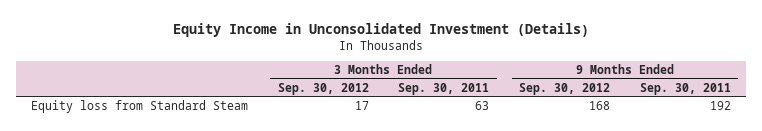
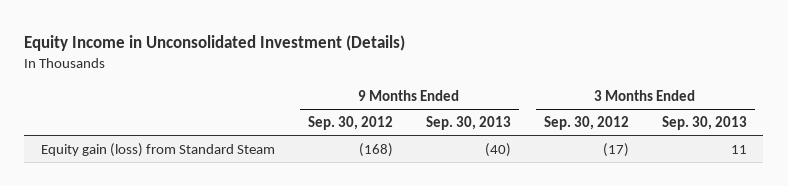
[398,82,490,95] Sep. 30, 2011 -> none
[639,82,731,95] Sep. 30, 2011 -> none
none -> [425,115,511,130] Sep. 30, 2013
none -> [661,115,747,130] Sep. 30, 2013
[30,99,248,113] Equity loss from Standard Steam -> [40,142,275,157] Equity gain (loss) from Standard Steam
[354,100,369,110] 17 -> [602,142,629,157] (17)
[589,100,611,110] 168 -> [358,142,393,157] (168)

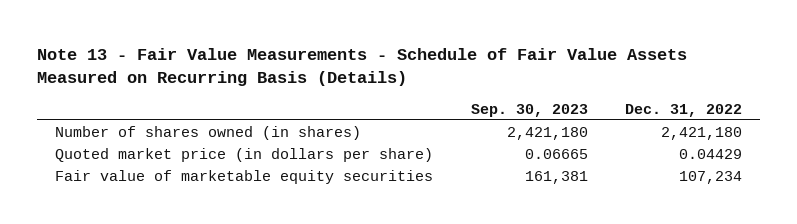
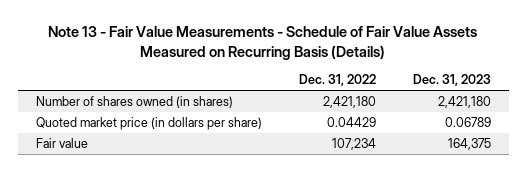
[470,103,588,117] Sep. 30, 2023 -> none
none -> [412,74,491,87] Dec. 31, 2023
[55,170,434,185] Fair value of marketable equity securities -> [36,137,89,148] Fair value

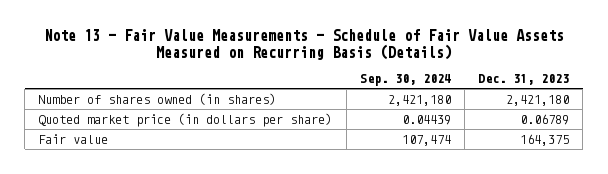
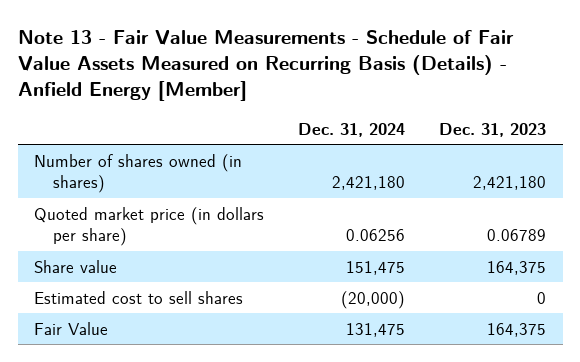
[43,29,564,60] Note 13 - Fair Value Measurements - Schedule of Fair Value Assets Measured on Recurring Basis (Details) -> [17,29,514,102] Note 13 - Fair Value Measurements - Schedule of Fair Value Assets Measured on Recurring Basis (Details) - Anfield Energy [Member]
[359,74,451,87] Sep. 30, 2024 -> none
none -> [298,122,406,137] Dec. 31, 2024
none -> [34,259,118,273] Share value
none -> [34,290,244,304] Estimated cost to sell shares
[38,133,109,144] Fair value -> [34,321,109,335] Fair Value

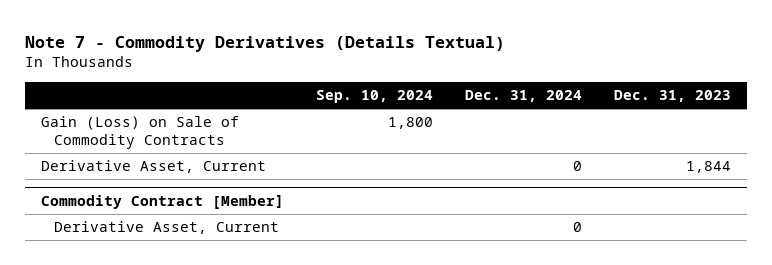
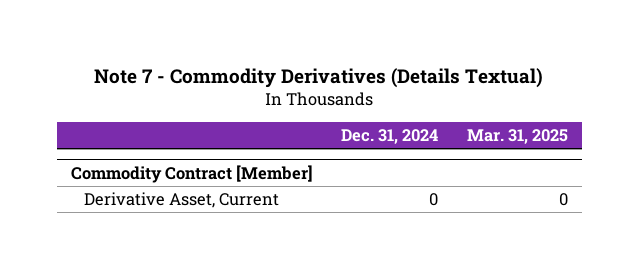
[316,90,434,104] Sep. 10, 2024 -> none
[614,90,732,103] Dec. 31, 2023 -> none
none -> [466,128,568,144] Mar. 31, 2025
[41,116,240,149] Gain (Loss) on Sale of Commodity Contracts -> none
[41,160,267,174] Derivative Asset, Current -> none

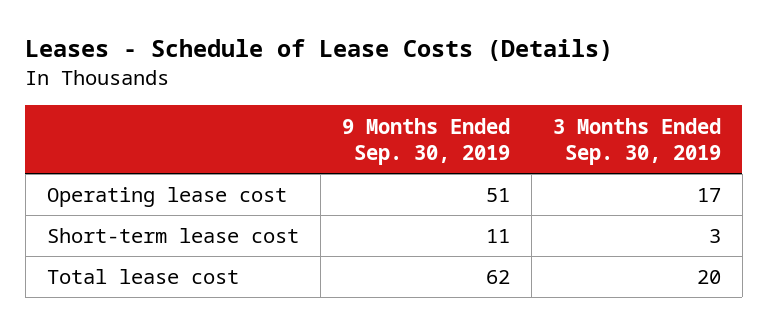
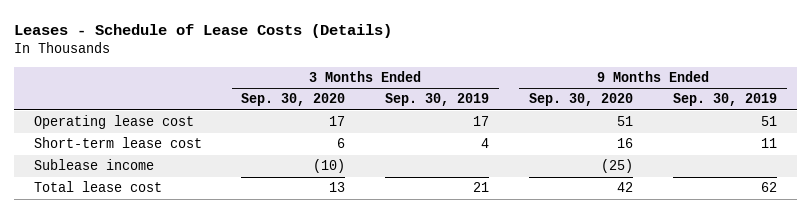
none -> [241,93,346,107] Sep. 30, 2020
none -> [529,93,634,107] Sep. 30, 2020
[708,229,721,244] 3 -> [481,138,490,149] 4
none -> [33,159,154,171] Sublease income
[696,270,721,285] 20 -> [473,182,490,193] 21

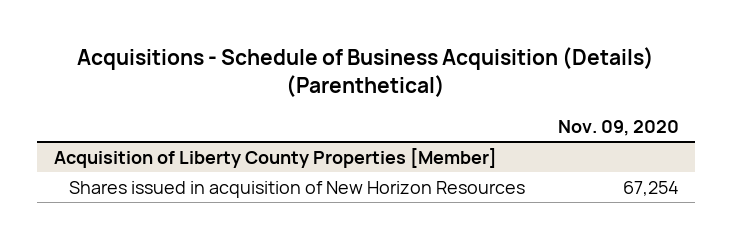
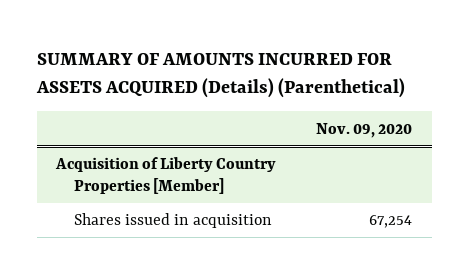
[77,47,655,98] Acquisitions - Schedule of Business Acquisition (Details) (Parenthetical) -> [35,52,405,98] SUMMARY OF AMOUNTS INCURRED FOR ASSETS ACQUIRED (Details) (Parenthetical)
[53,147,497,168] Acquisition of Liberty County Properties [Member] -> [55,157,277,194] Acquisition of Liberty Country Properties [Member]
[68,180,525,198] Shares issued in acquisition of New Horizon Resources -> [73,213,272,229] Shares issued in acquisition

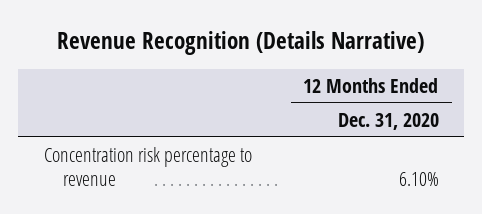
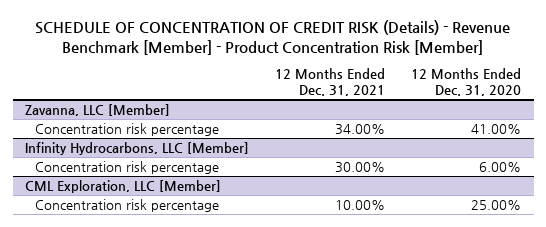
[57,30,425,55] Revenue Recognition (Details Narrative) -> [35,20,511,55] SCHEDULE OF CONCENTRATION OF CREDIT RISK (Details) - Revenue Benchmark [Member] - Product Concentration Risk [Member]
none -> [275,68,386,97] 12 Months Ended Dec. 31, 2021
none -> [25,103,171,116] Zavanna, LLC [Member]
[43,147,252,187] Concentration risk percentage to revenue -> [35,122,220,136] Concentration risk percentage
[398,172,439,187] 6.10% -> [470,123,521,134] 41.00%
none -> [25,141,250,155] Infinity Hydrocarbons, LLC [Member]
none -> [35,160,220,174] Concentration risk percentage
none -> [25,179,222,193] CML Exploration, LLC [Member]
none -> [35,198,220,212] Concentration risk percentage

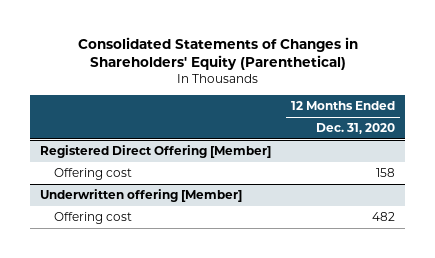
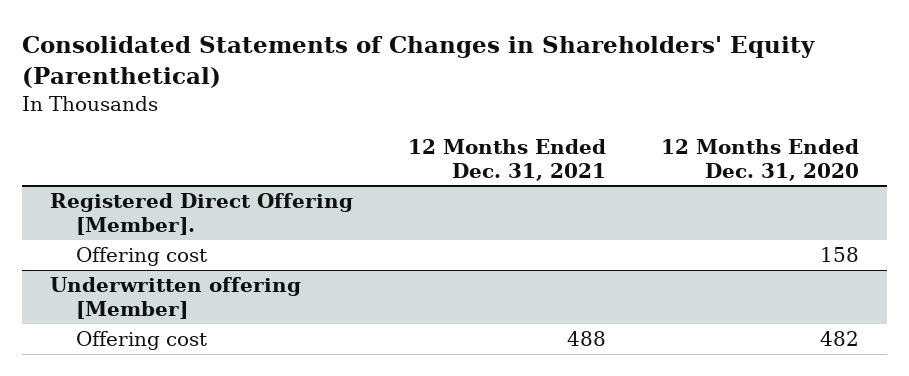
none -> [407,138,606,181] 12 Months Ended Dec. 31, 2021
[40,145,272,159] Registered Direct Offering [Member] -> [49,193,353,236] Registered Direct Offering [Member].

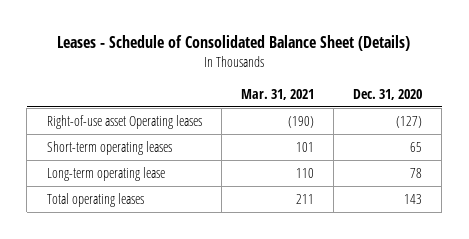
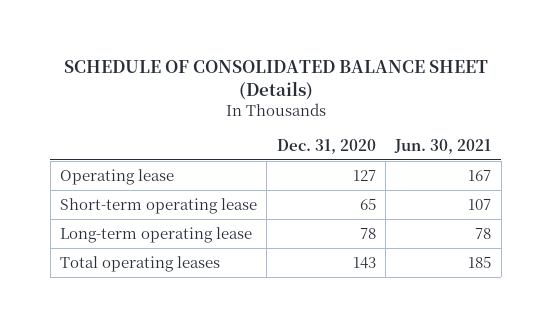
[57,35,411,52] Leases - Schedule of Consolidated Balance Sheet (Details) -> [63,60,488,100] SCHEDULE OF CONSOLIDATED BALANCE SHEET (Details)
[240,88,314,100] Mar. 31, 2021 -> none
none -> [394,138,492,154] Jun. 30, 2021
[46,114,202,129] Right-of-use asset Operating leases -> none
none -> [59,168,174,185] Operating lease
[46,140,172,155] Short-term operating leases -> [59,197,257,214] Short-term operating lease

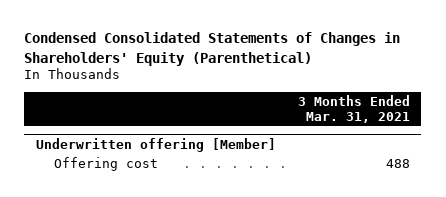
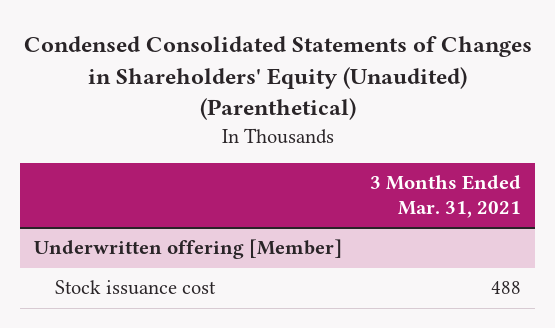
[24,32,401,66] Condensed Consolidated Statements of Changes in Shareholders' Equity (Parenthetical) -> [23,35,532,121] Condensed Consolidated Statements of Changes in Shareholders' Equity (Unaudited) (Parenthetical)
[53,157,158,172] Offering cost -> [54,280,216,296] Stock issuance cost

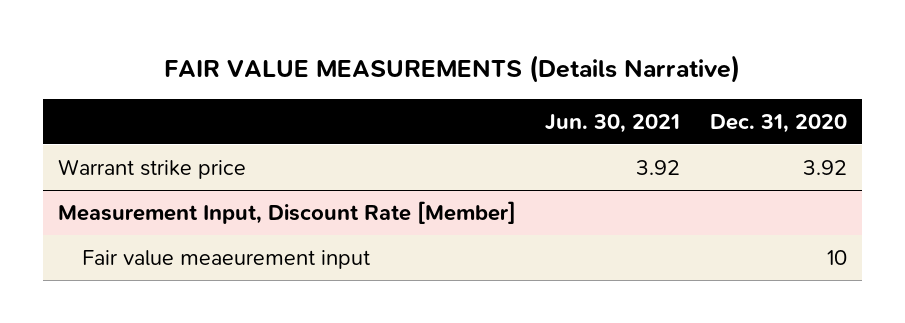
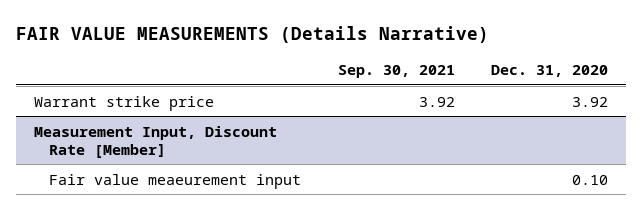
[545,113,681,133] Jun. 30, 2021 -> none
none -> [337,65,455,79] Sep. 30, 2021
[827,249,848,265] 10 -> [571,174,608,185] 0.10

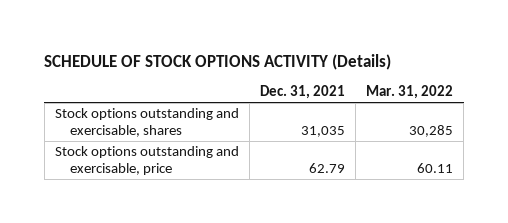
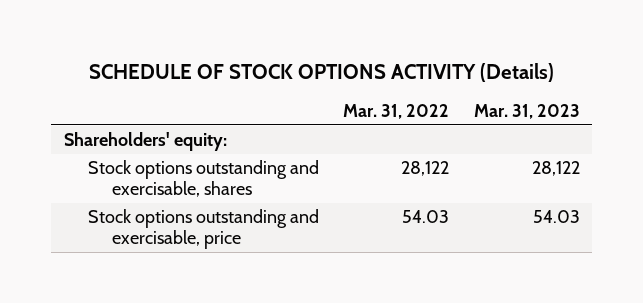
[259,85,345,100] Dec. 31, 2021 -> none
none -> [473,103,580,119] Mar. 31, 2023
none -> [63,132,227,152] Shareholders' equity:
[409,124,454,137] 30,285 -> [401,161,450,177] 28,122
[417,162,454,173] 60.11 -> [402,210,450,224] 54.03

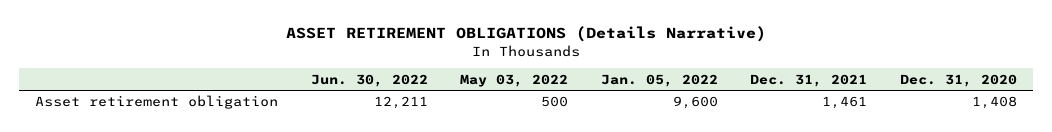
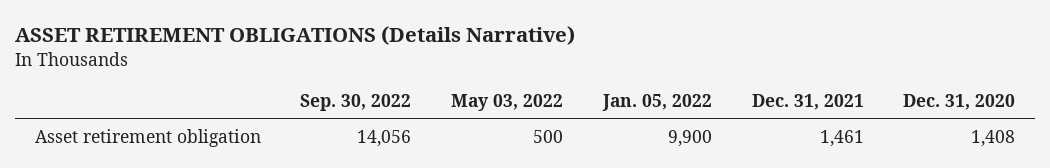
[310,73,428,87] Jun. 30, 2022 -> none
none -> [300,94,412,112] Sep. 30, 2022
[672,96,718,110] 9,600 -> [667,129,712,147] 9,900

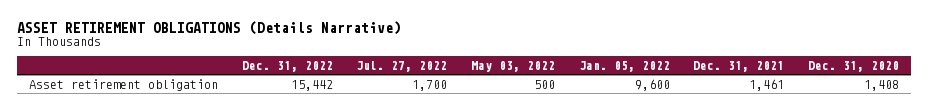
[300,94,412,112] Sep. 30, 2022 -> none
none -> [241,60,333,72] Dec. 31, 2022
none -> [356,60,448,72] Jul. 27, 2022
[667,129,712,147] 9,900 -> [634,78,670,91] 9,600

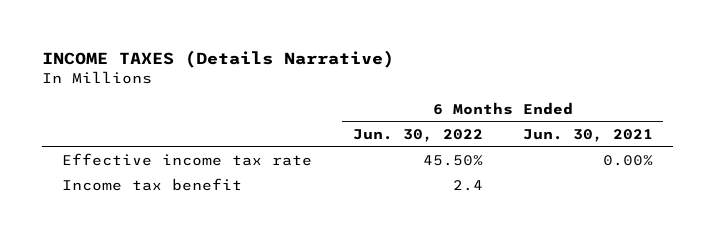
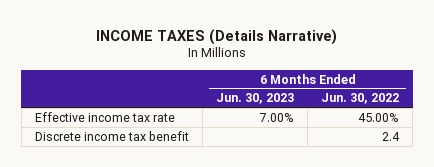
[522,129,653,143] Jun. 30, 2021 -> none
none -> [216,93,295,105] Jun. 30, 2023
[422,155,483,167] 45.50% -> [358,112,400,122] 45.00%
[62,178,243,192] Income tax benefit -> [34,130,189,141] Discrete income tax benefit

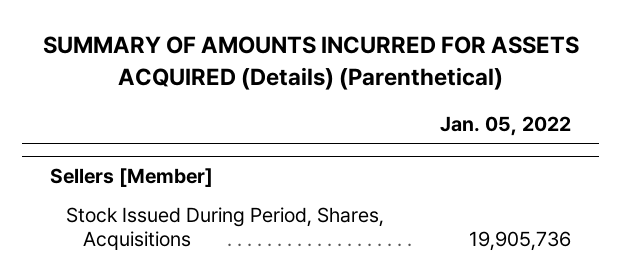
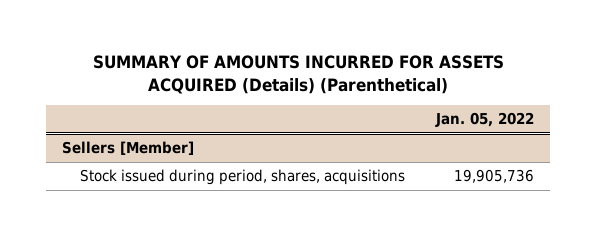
[66,206,385,251] Stock Issued During Period, Shares, Acquisitions -> [79,169,405,186] Stock issued during period, shares, acquisitions

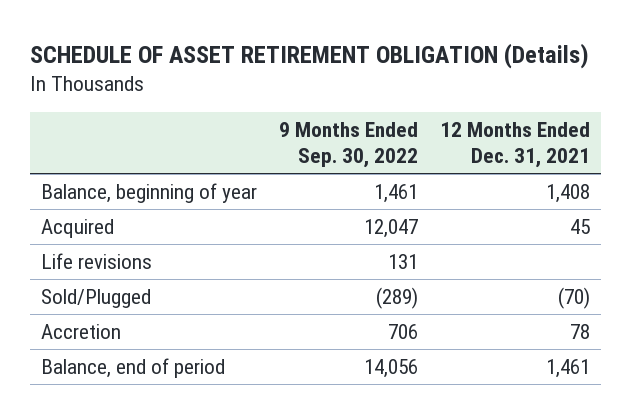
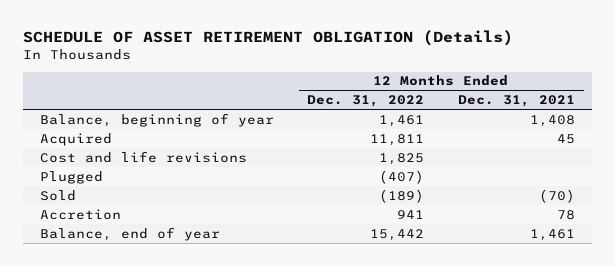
[278,122,418,168] 9 Months Ended Sep. 30, 2022 -> none
none -> [307,95,425,108] Dec. 31, 2022
[40,253,152,270] Life revisions -> [39,150,247,163] Cost and life revisions
none -> [39,170,103,184] Plugged
[40,289,151,309] Sold/Plugged -> [39,189,76,201] Sold
[40,358,225,379] Balance, end of period -> [39,226,220,241] Balance, end of year

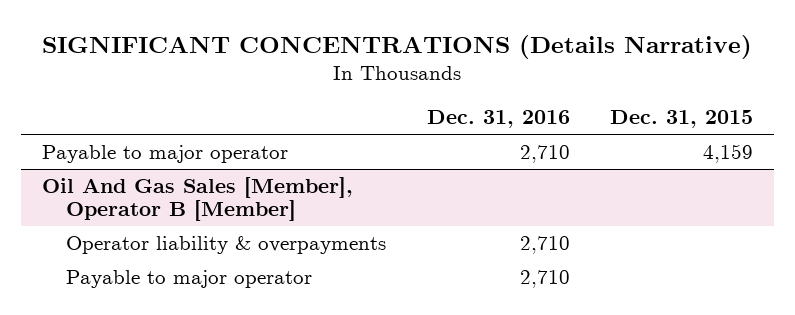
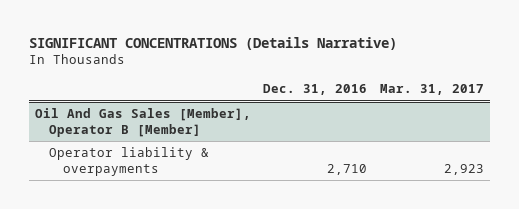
[610,110,754,129] Dec. 31, 2015 -> none
none -> [380,83,485,95] Mar. 31, 2017
[41,144,288,163] Payable to major operator -> none
[66,269,313,288] Payable to major operator -> none

